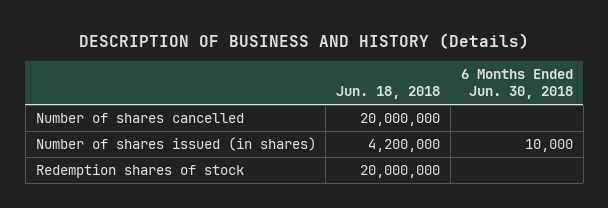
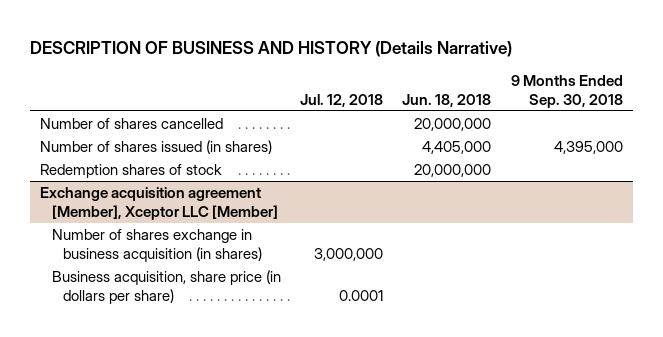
[79,33,530,50] DESCRIPTION OF BUSINESS AND HISTORY (Details) -> [30,40,513,57] DESCRIPTION OF BUSINESS AND HISTORY (Details Narrative)
[460,69,573,100] 6 Months Ended Jun. 30, 2018 -> none
none -> [300,93,384,107] Jul. 12, 2018
none -> [510,74,623,108] 9 Months Ended Sep. 30, 2018
[368,139,441,153] 4,200,000 -> [422,141,492,155] 4,405,000
none -> [40,187,278,221] Exchange acquisition agreement [Member], Xceptor LLC [Member]
none -> [51,229,263,263] Number of shares exchange in business acquisition (in shares)
none -> [51,270,281,305] Business acquisition, share price (in dollars per share)

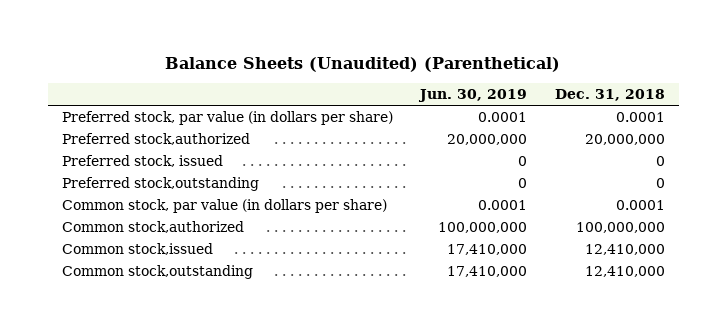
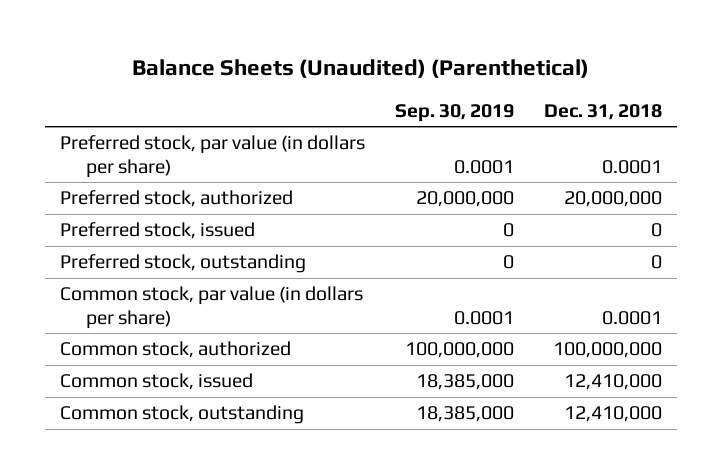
[418,89,528,103] Jun. 30, 2019 -> none
none -> [394,103,514,122] Sep. 30, 2019
[61,133,250,146] Preferred stock,authorized -> [59,190,293,208] Preferred stock, authorized
[61,177,259,192] Preferred stock,outstanding -> [59,254,306,274] Preferred stock, outstanding
[61,221,244,234] Common stock,authorized -> [59,341,291,359] Common stock, authorized
[61,243,213,256] Common stock,issued -> [59,373,253,391] Common stock, issued
[61,265,253,280] Common stock,outstanding -> [59,405,304,425] Common stock, outstanding

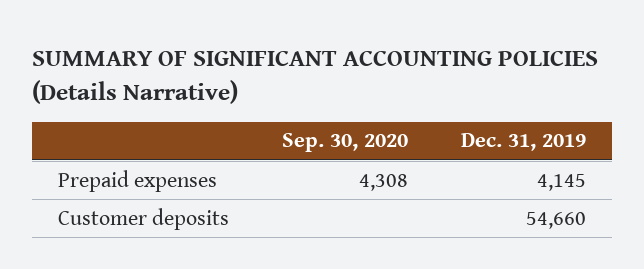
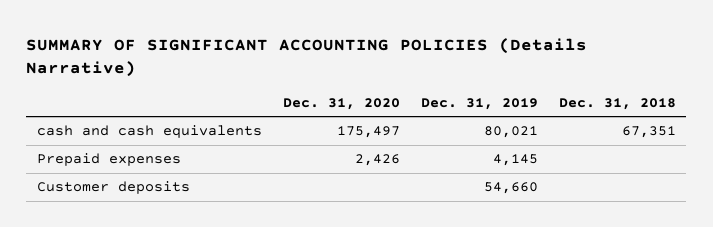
[281,133,408,153] Sep. 30, 2020 -> none
none -> [282,97,400,110] Dec. 31, 2020
none -> [558,97,676,110] Dec. 31, 2018
none -> [36,125,262,139] cash and cash equivalents

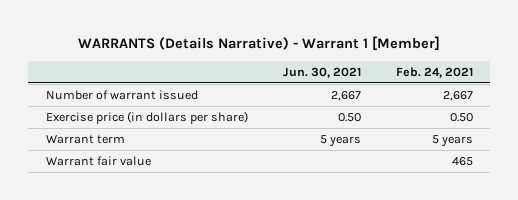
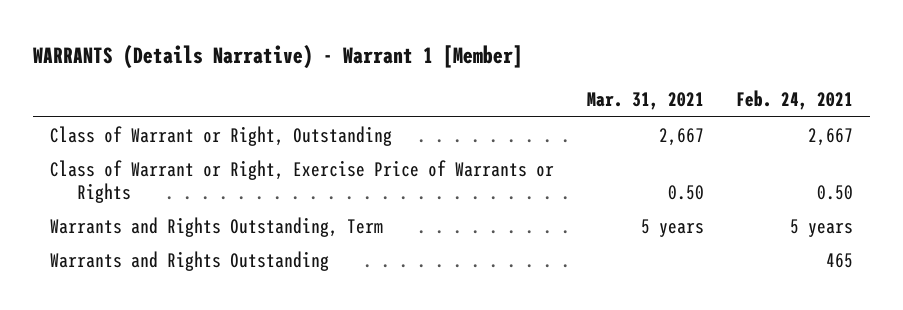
[282,66,361,78] Jun. 30, 2021 -> none
none -> [586,92,704,111] Mar. 31, 2021
[45,90,198,101] Number of warrant issued -> [49,125,392,146] Class of Warrant or Right, Outstanding
[45,111,248,125] Exercise price (in dollars per share) -> [49,159,554,204] Class of Warrant or Right, Exercise Price of Warrants or Rights
[45,135,125,145] Warrant term -> [49,216,383,237] Warrants and Rights Outstanding, Term
[45,156,151,167] Warrant fair value -> [49,250,329,271] Warrants and Rights Outstanding

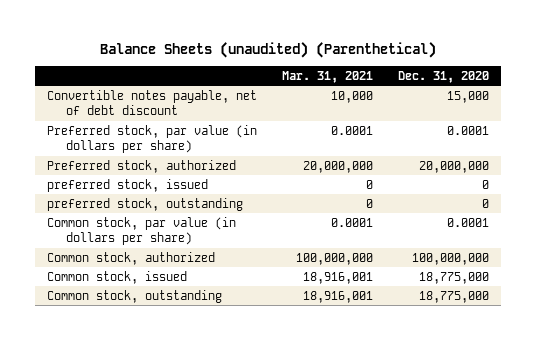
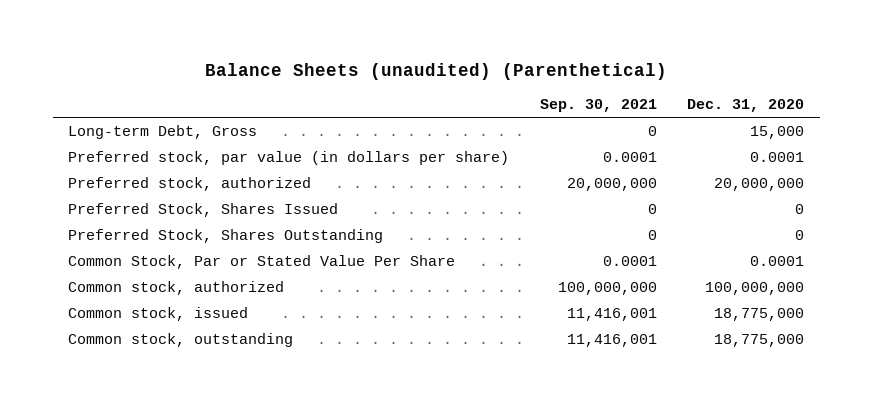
[282,70,374,83] Mar. 31, 2021 -> none
none -> [539,99,657,113] Sep. 30, 2021
[47,89,258,116] Convertible notes payable, net of debt discount -> [67,125,257,140] Long-term Debt, Gross
[47,178,209,192] preferred stock, issued -> [67,203,338,218] Preferred Stock, Shares Issued
[47,197,244,211] preferred stock, outstanding -> [67,229,383,244] Preferred Stock, Shares Outstanding
[47,216,237,246] Common stock, par value (in dollars per share) -> [67,255,455,270] Common Stock, Par or Stated Value Per Share

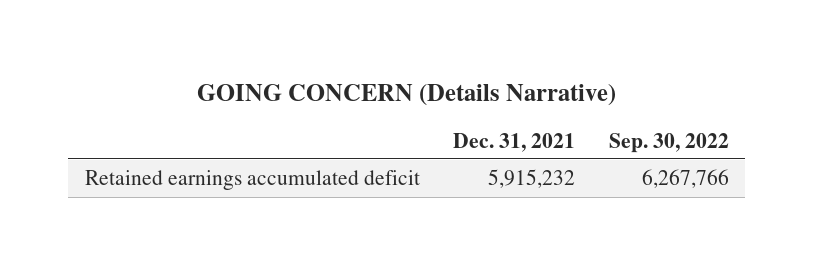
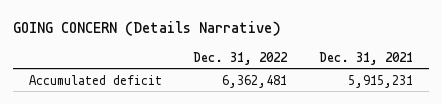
[608,132,729,153] Sep. 30, 2022 -> none
none -> [193,51,289,65] Dec. 31, 2022
[84,170,420,191] Retained earnings accumulated deficit -> [28,74,162,85] Accumulated deficit
[488,169,576,189] 5,915,232 -> [347,74,413,88] 5,915,231

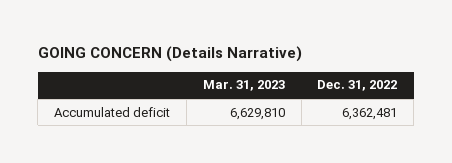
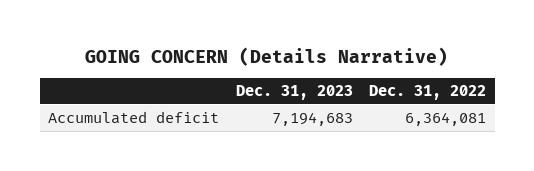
[202,80,285,92] Mar. 31, 2023 -> none
none -> [235,85,353,101] Dec. 31, 2023
[342,107,398,120] 6,362,481 -> [405,112,487,127] 6,364,081

